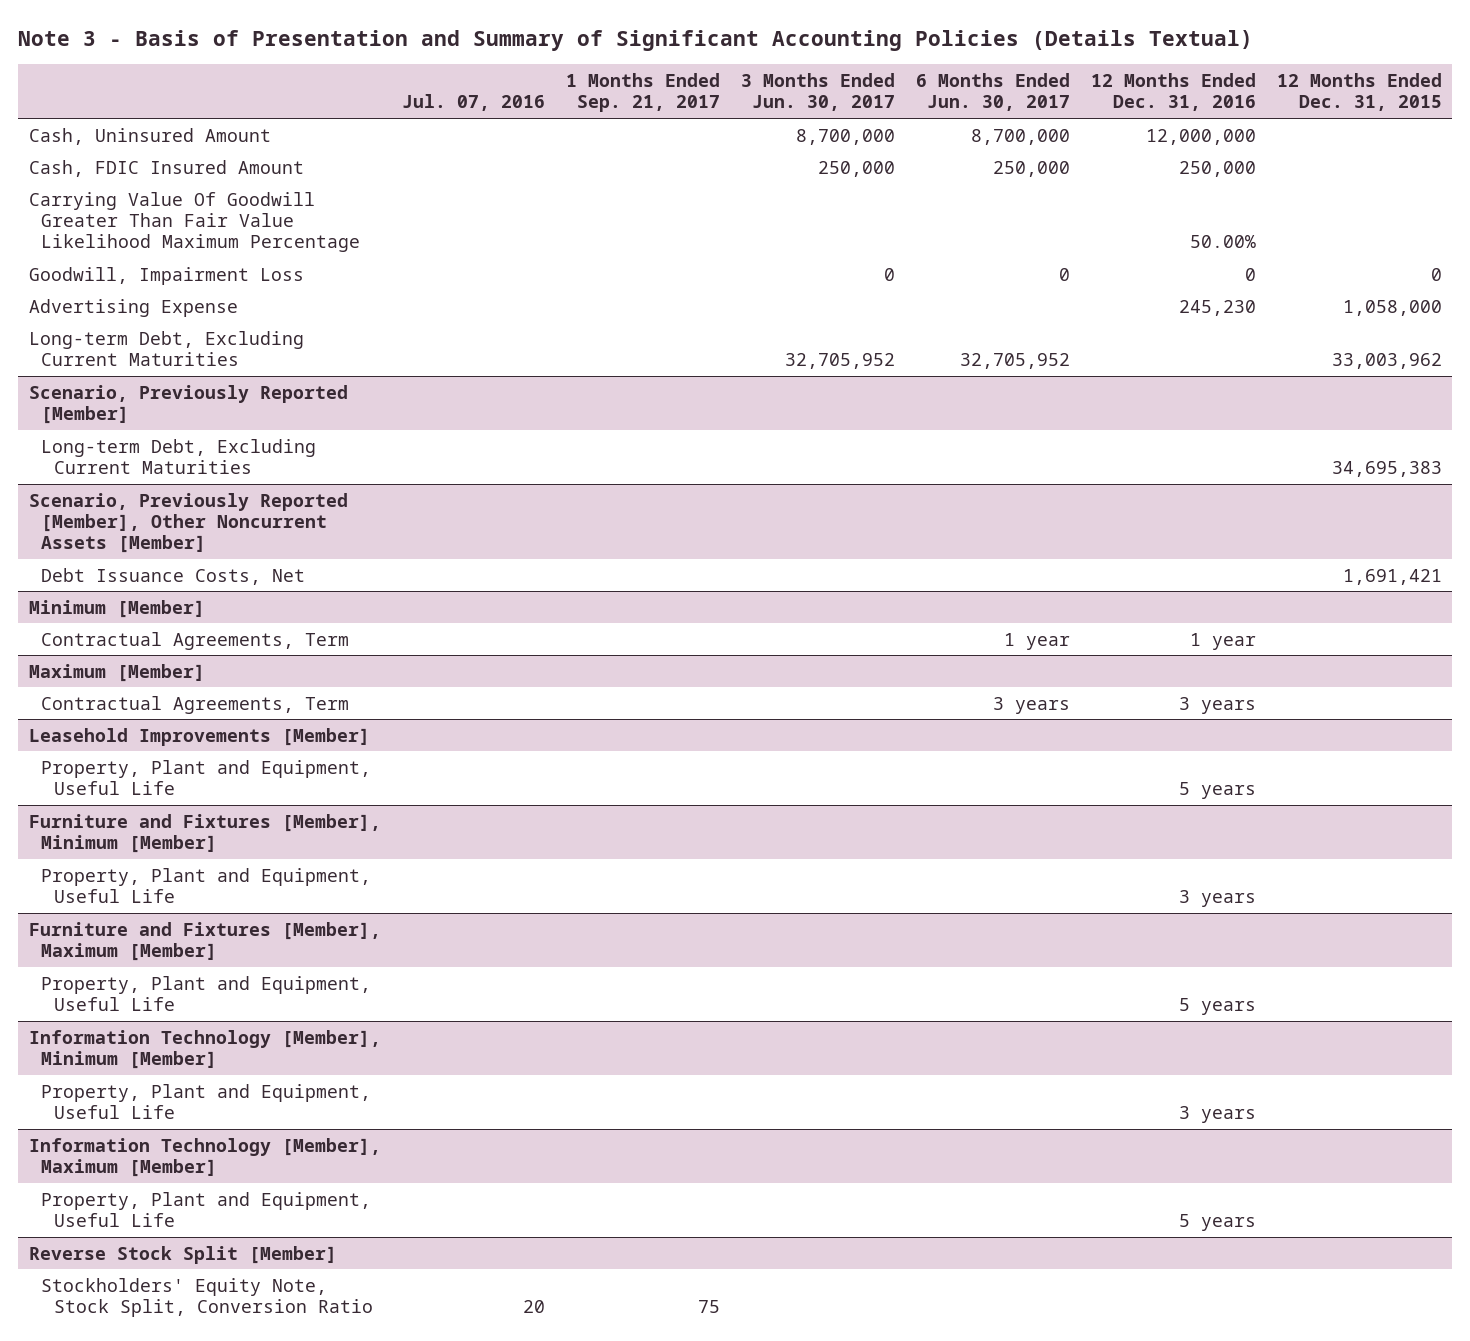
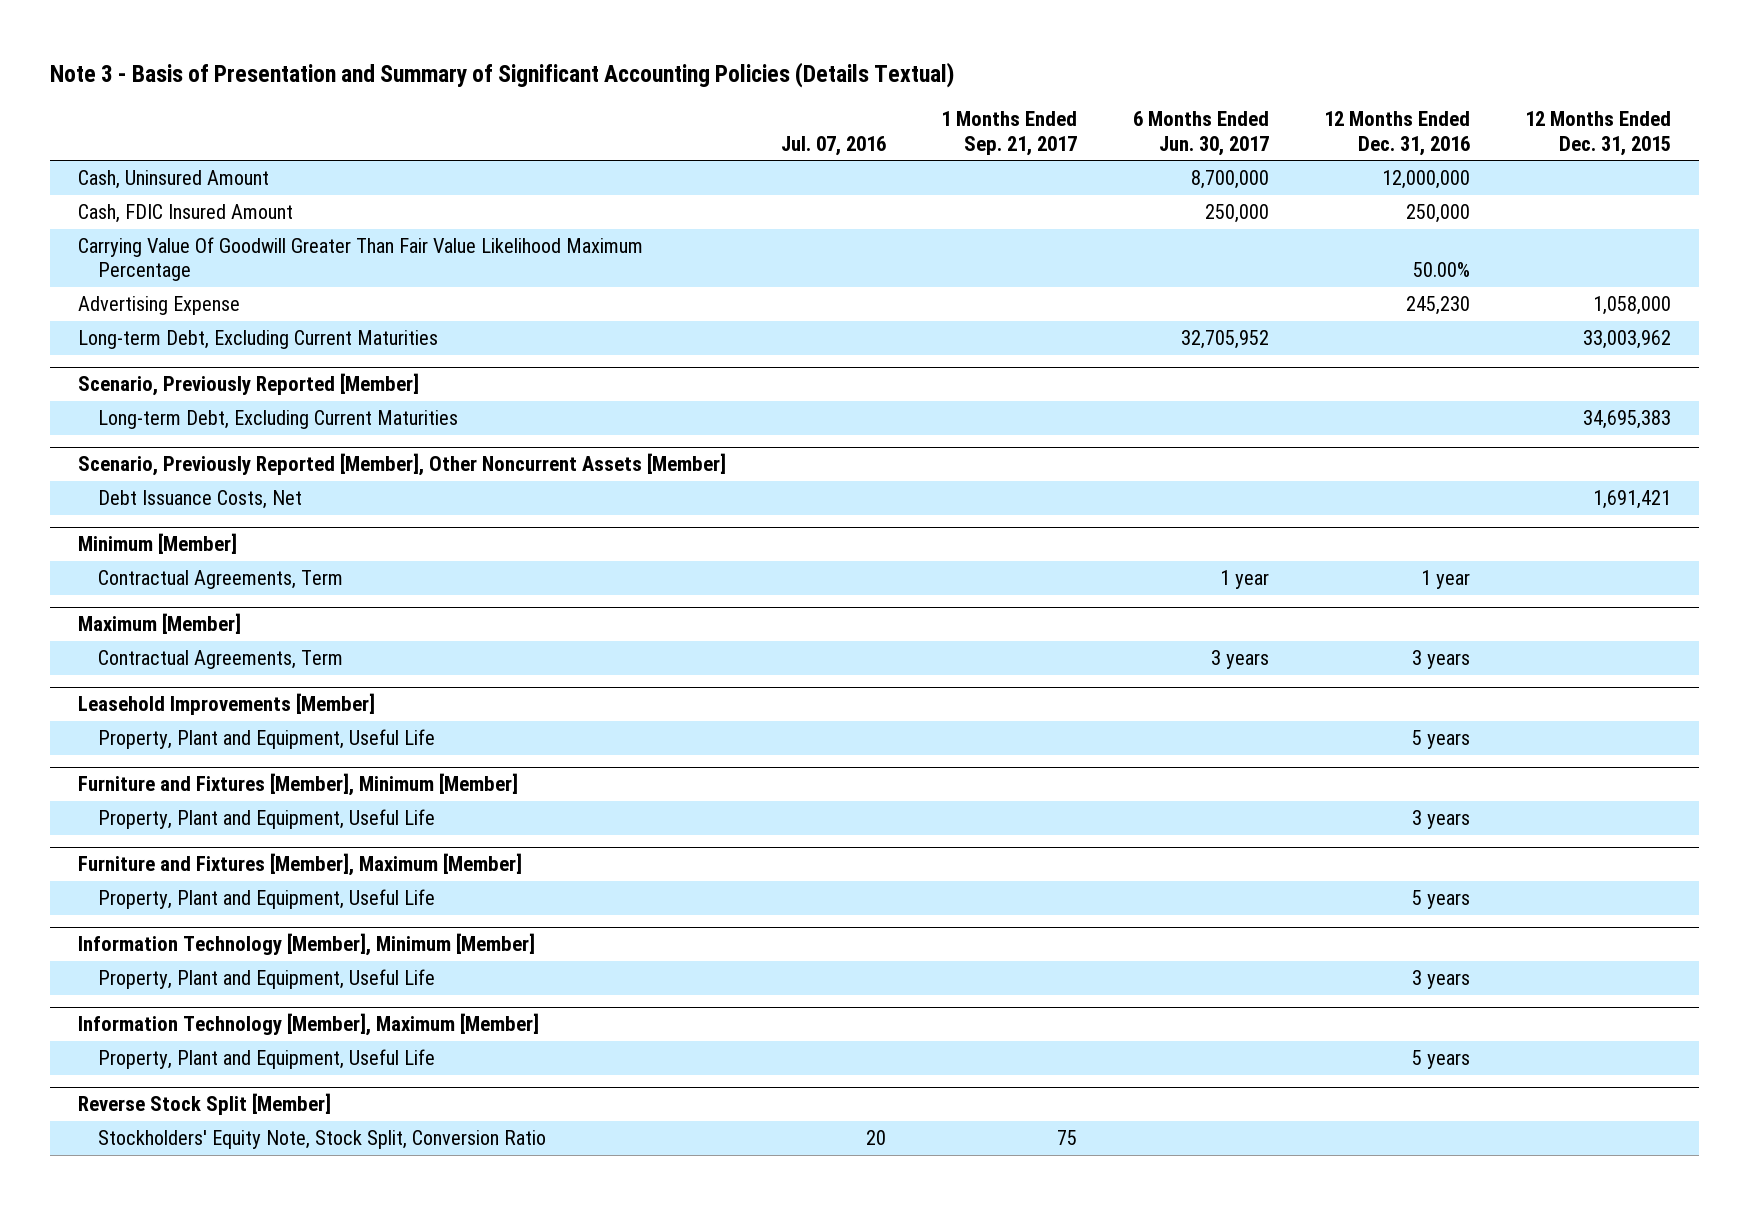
[740,73,895,112] 3 Months Ended Jun. 30, 2017 -> none
[28,266,304,285] Goodwill, Impairment Loss -> none

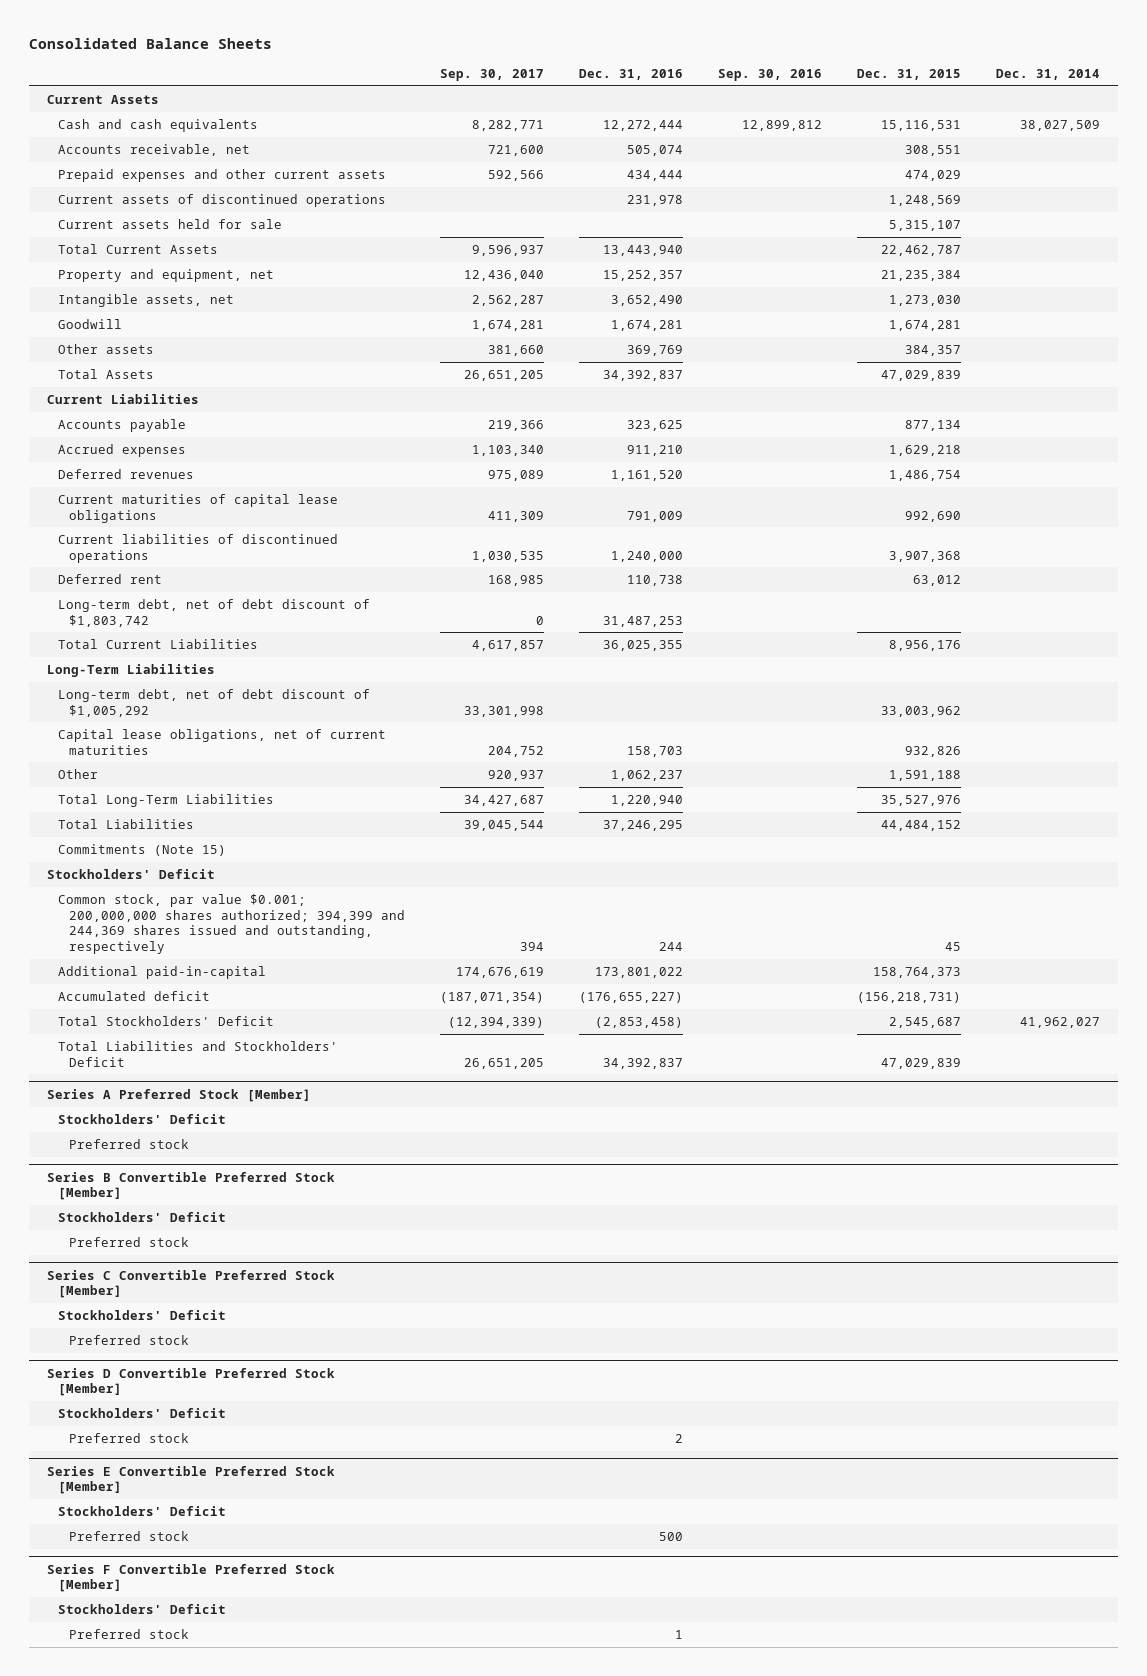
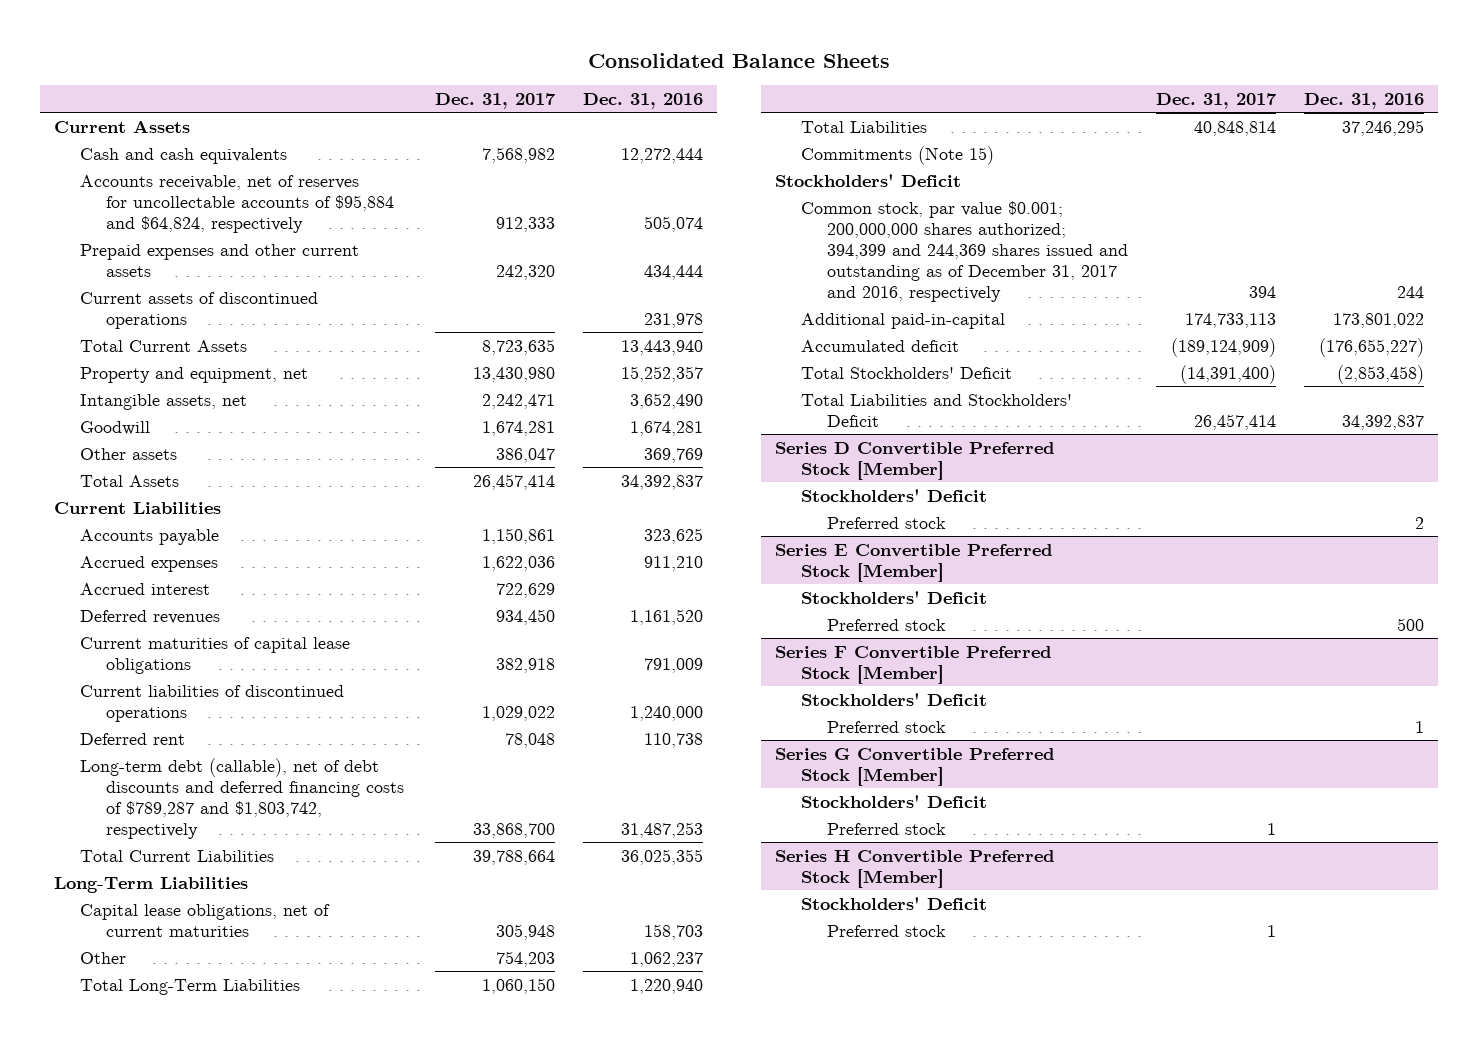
[439,69,544,82] Sep. 30, 2017 -> none
[718,69,823,82] Sep. 30, 2016 -> none
[857,69,962,81] Dec. 31, 2015 -> none
[996,69,1101,81] Dec. 31, 2014 -> none
none -> [434,92,556,109] Dec. 31, 2017
[57,143,250,156] Accounts receivable, net -> [79,174,394,233] Accounts receivable, net of reserves for uncollectable accounts of $95,884 and $64,824, respectively
[57,218,282,229] Current assets held for sale -> none
none -> [79,582,210,595] Accrued interest
[57,598,370,627] Long-term debt, net of debt discount of $1,803,742 -> [79,757,404,839] Long-term debt (callable), net of debt discounts and deferred financing costs of $789,287 and $1,803,742, respectively
[57,688,370,717] Long-term debt, net of debt discount of $1,005,292 -> none
[57,893,405,954] Common stock, par value $0.001; 200,000,000 shares authorized; 394,399 and 244,369 shares issued and outstanding, respectively -> [800,200,1128,302] Common stock, par value $0.001; 200,000,000 shares authorized; 394,399 and 244,369 shares issued and outstanding as of December 31, 2017 and 2016, respectively
[46,1088,311,1102] Series A Preferred Stock [Member] -> none
[57,1113,226,1124] Stockholders' Deficit -> none
[68,1138,189,1149] Preferred stock -> none
[46,1171,335,1201] Series B Convertible Preferred Stock [Member] -> none
[57,1211,226,1222] Stockholders' Deficit -> none
[68,1236,189,1247] Preferred stock -> none
[46,1269,335,1299] Series C Convertible Preferred Stock [Member] -> none
[57,1309,226,1320] Stockholders' Deficit -> none
[68,1334,189,1345] Preferred stock -> none
none -> [775,747,1055,786] Series G Convertible Preferred Stock [Member]
none -> [800,794,987,808] Stockholders' Deficit
none -> [826,822,946,835] Preferred stock
none -> [775,849,1055,888] Series H Convertible Preferred Stock [Member]
none -> [800,896,987,910] Stockholders' Deficit
none -> [826,924,946,937] Preferred stock

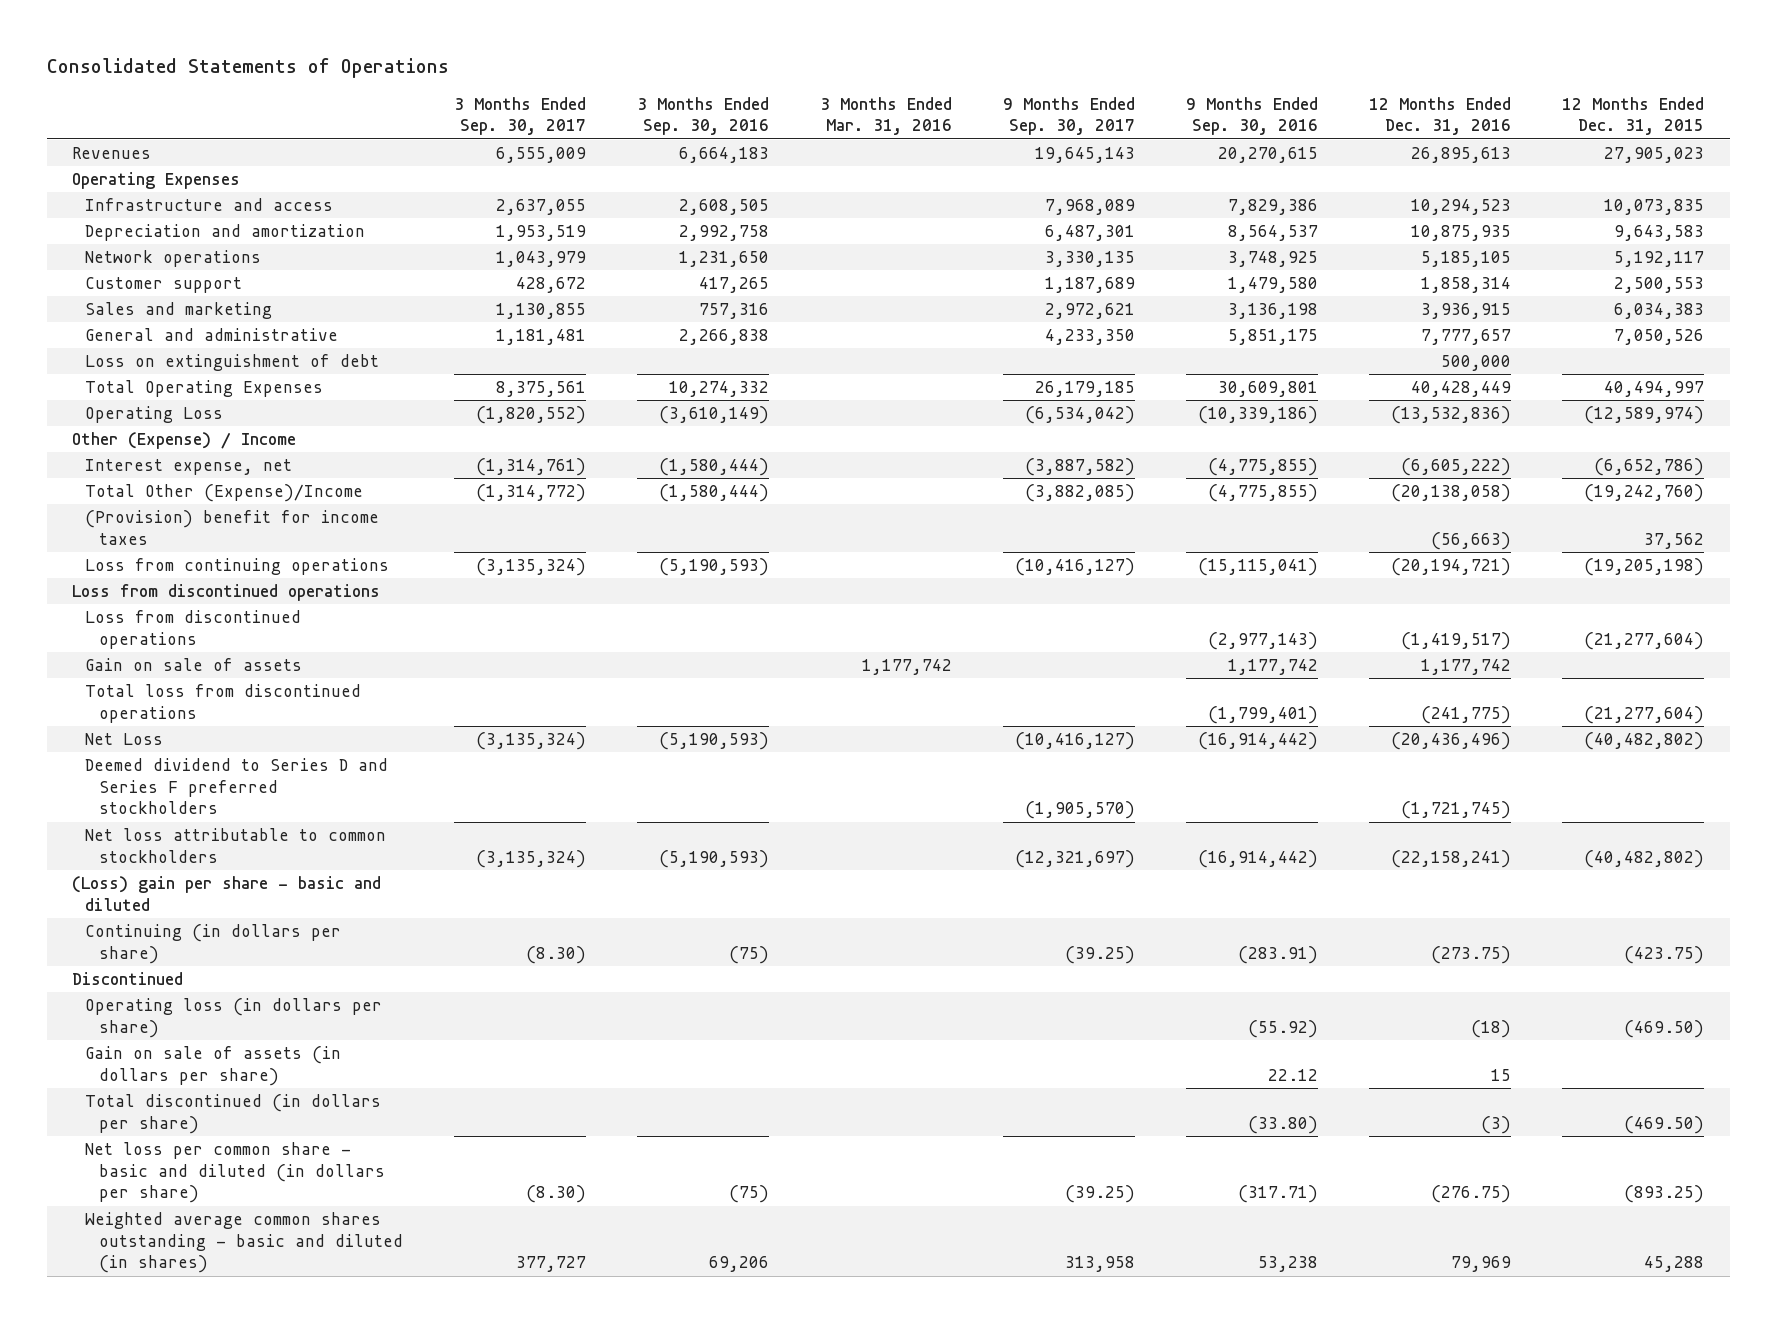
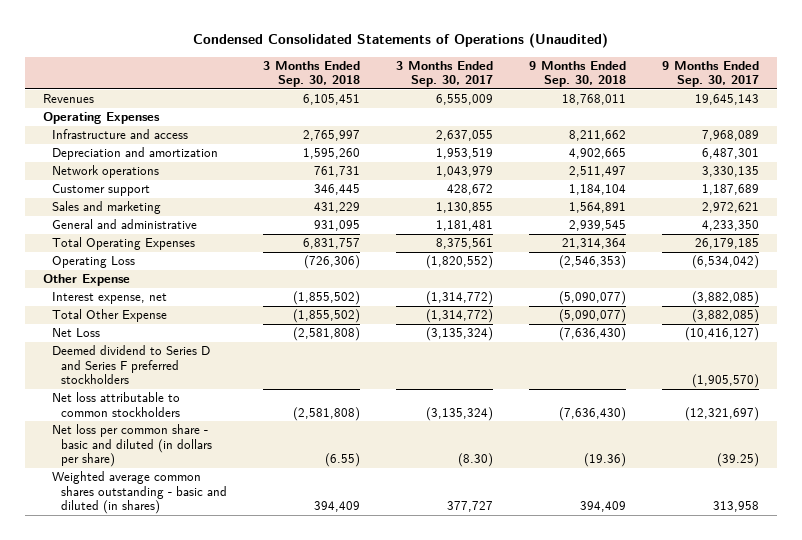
[46,58,449,79] Consolidated Statements of Operations -> [193,33,609,49] Condensed Consolidated Statements of Operations (Unaudited)
[636,96,769,136] 3 Months Ended Sep. 30, 2016 -> none
[820,96,953,136] 3 Months Ended Mar. 31, 2016 -> none
[1186,96,1319,136] 9 Months Ended Sep. 30, 2016 -> none
[1369,96,1512,136] 12 Months Ended Dec. 31, 2016 -> none
[1562,96,1705,136] 12 Months Ended Dec. 31, 2015 -> none
none -> [263,60,361,88] 3 Months Ended Sep. 30, 2018
none -> [529,60,627,88] 9 Months Ended Sep. 30, 2018
[85,354,380,372] Loss on extinguishment of debt -> none
[85,510,380,545] (Provision) benefit for income taxes -> none
[85,558,390,576] Loss from continuing operations -> none
[72,584,381,602] Loss from discontinued operations -> none
[85,610,302,649] Loss from discontinued operations -> none
[85,658,303,672] Gain on sale of assets -> none
[85,684,362,723] Total loss from discontinued operations -> none
[72,432,297,450] Other (Expense) / Income -> [43,274,131,287] Other Expense
[475,458,586,477] (1,314,761) -> [426,291,494,306] (1,314,772)
[1025,458,1136,477] (3,887,582) -> [692,291,760,306] (3,882,085)
[85,484,364,503] Total Other (Expense)/Income -> [52,309,168,323] Total Other Expense
[72,876,382,911] (Loss) gain per share - basic and diluted -> none
[85,924,342,964] Continuing (in dollars per share) -> none
[72,972,184,986] Discontinued -> none
[85,998,383,1038] Operating loss (in dollars per share) -> none
[85,1046,342,1086] Gain on sale of assets (in dollars per share) -> none
[85,1094,382,1134] Total discontinued (in dollars per share) -> none

